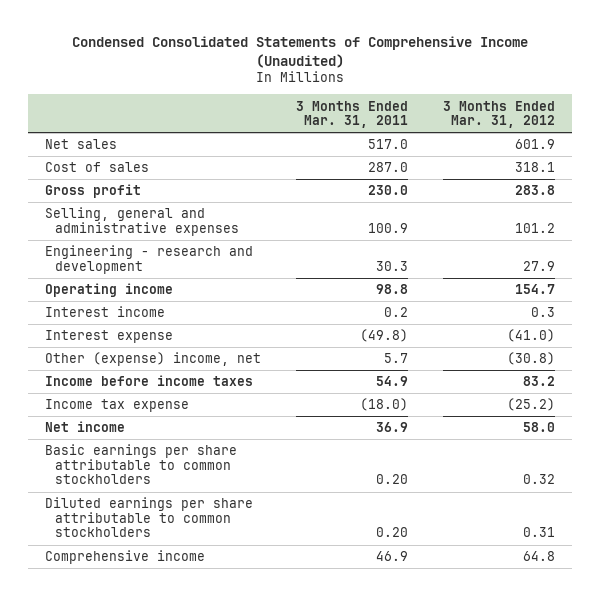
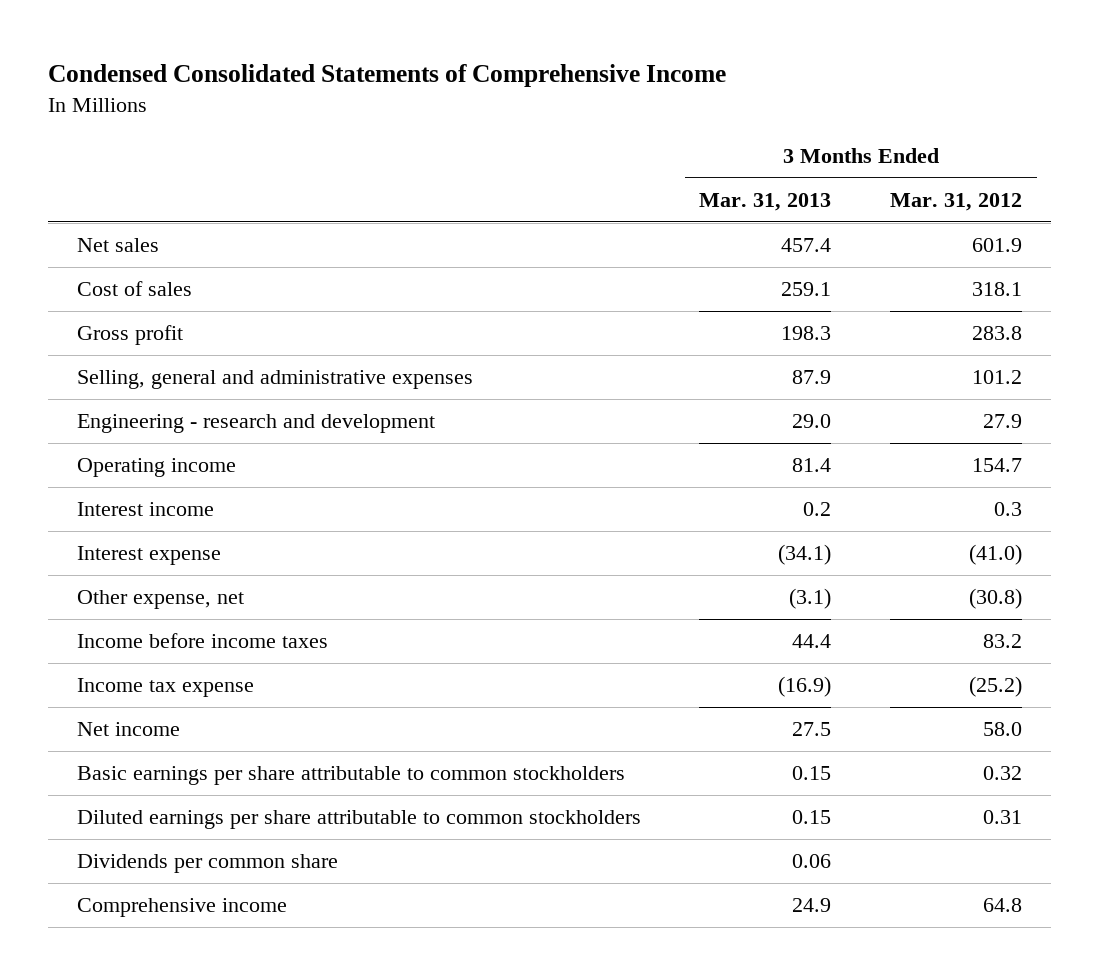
[71,35,528,68] Condensed Consolidated Statements of Comprehensive Income (Unaudited) -> [47,63,726,87] Condensed Consolidated Statements of Comprehensive Income
[295,100,408,129] 3 Months Ended Mar. 31, 2011 -> none
none -> [699,192,832,211] Mar. 31, 2013
[45,352,262,367] Other (expense) income, net -> [76,590,244,610] Other expense, net
none -> [76,854,338,874] Dividends per common share

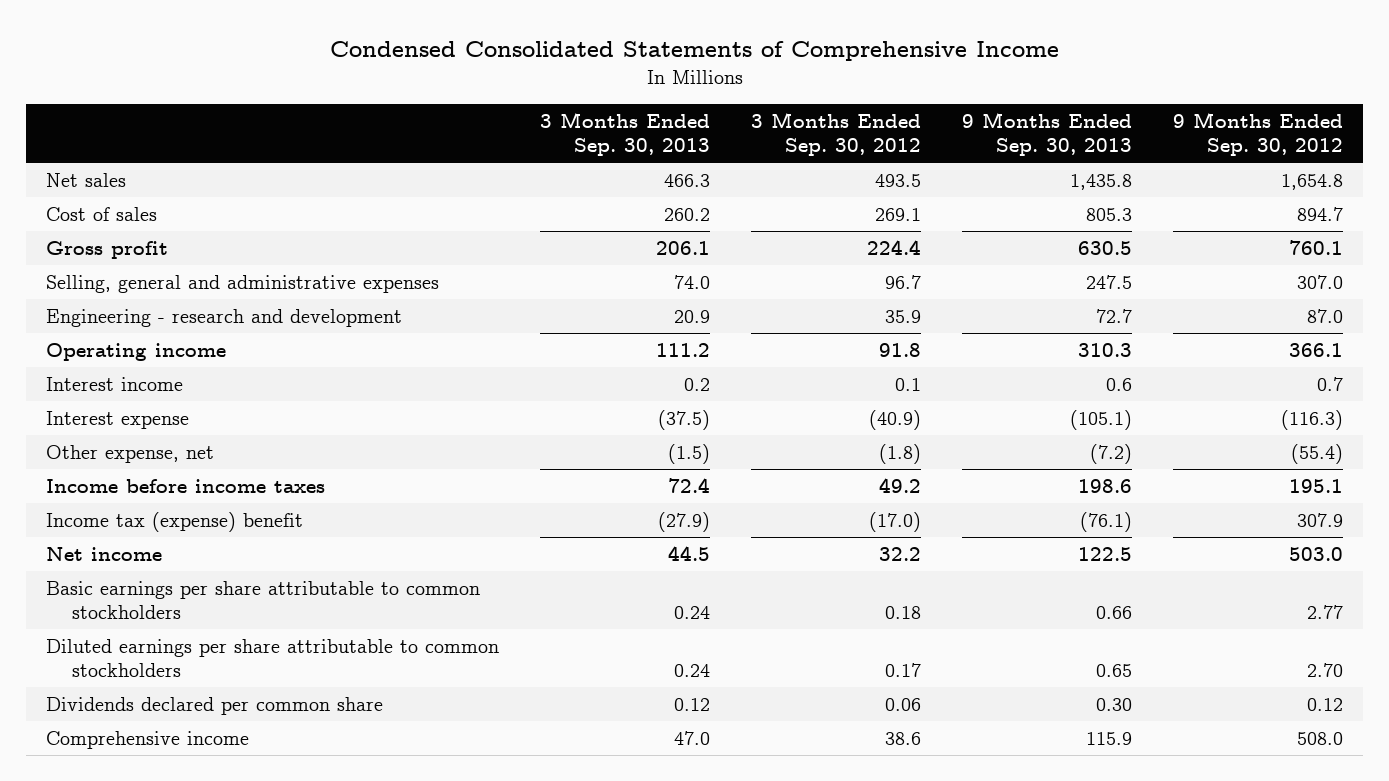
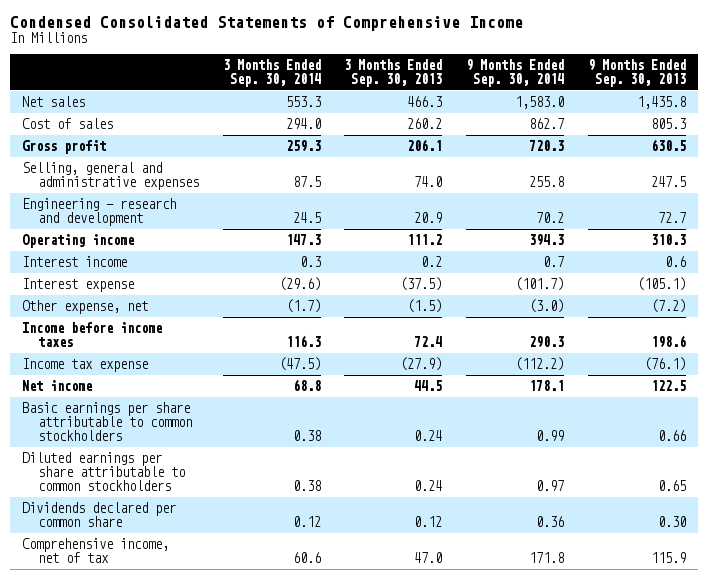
[751,112,922,157] 3 Months Ended Sep. 30, 2012 -> none
[1172,112,1343,157] 9 Months Ended Sep. 30, 2012 -> none
none -> [222,58,321,87] 3 Months Ended Sep. 30, 2014
none -> [466,58,565,87] 9 Months Ended Sep. 30, 2014
[46,512,304,533] Income tax (expense) benefit -> [22,358,149,373] Income tax expense
[46,731,250,750] Comprehensive income -> [22,538,170,564] Comprehensive income, net of tax

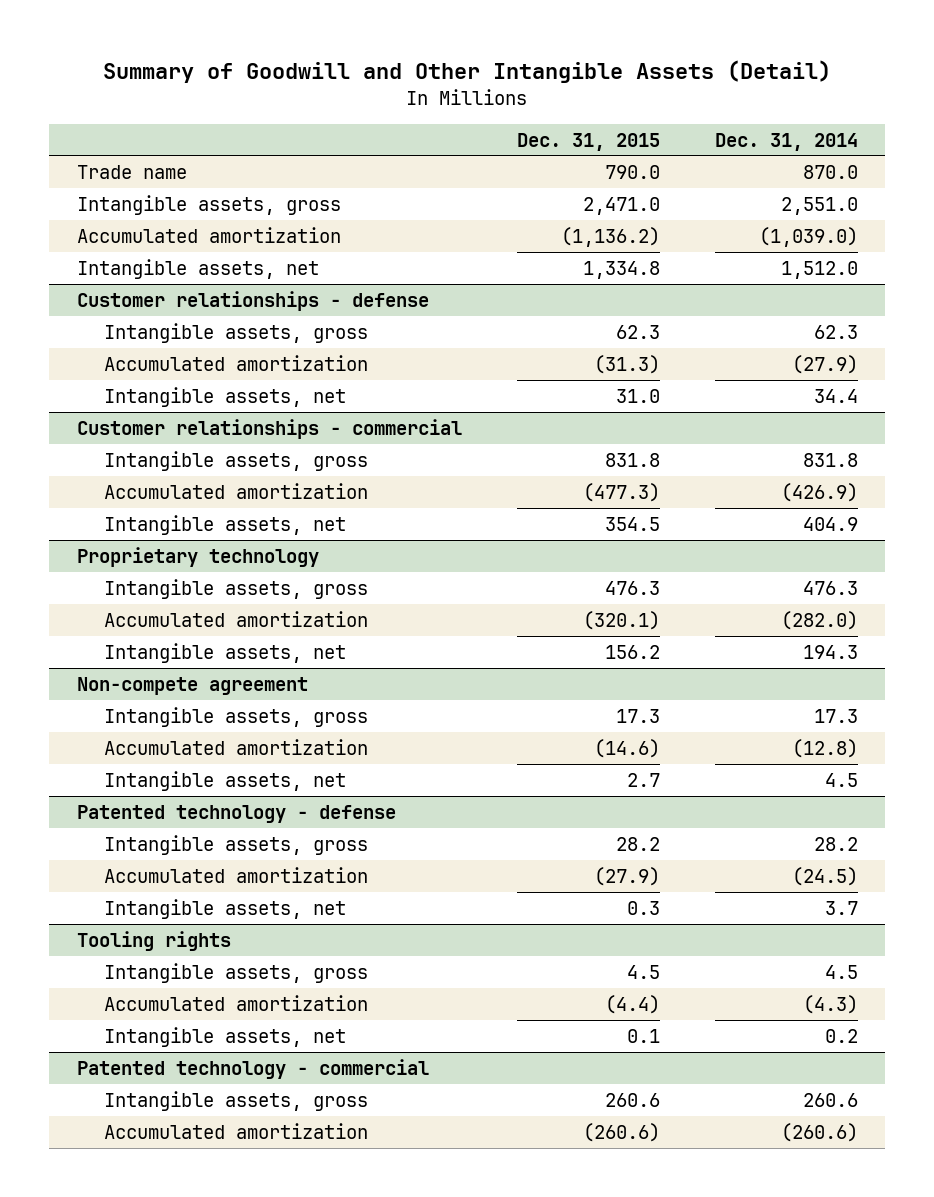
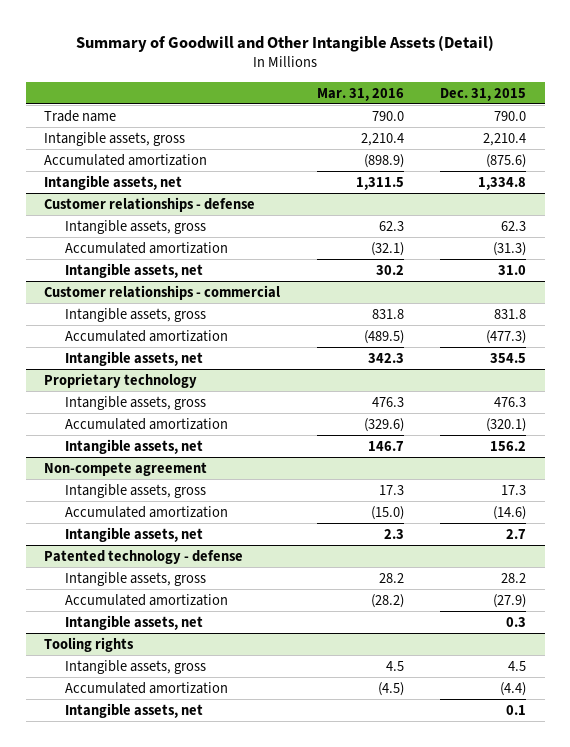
[714,132,858,151] Dec. 31, 2014 -> none
none -> [316,87,404,101] Mar. 31, 2016
[582,196,660,215] 2,471.0 -> [483,132,527,146] 2,210.4
[560,226,660,247] (1,136.2) -> [486,153,527,168] (875.6)
[76,1058,429,1079] Patented technology - commercial -> none
[104,1090,369,1111] Intangible assets, gross -> none
[104,1122,369,1139] Accumulated amortization -> none

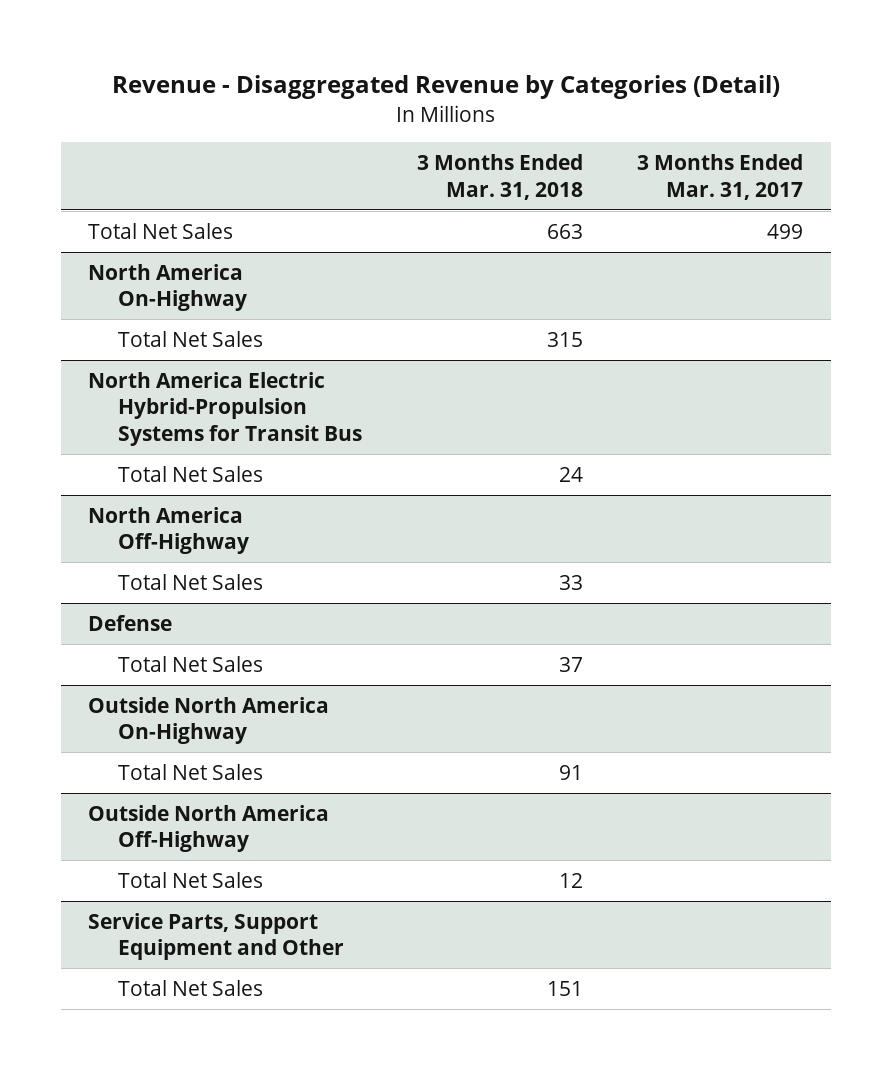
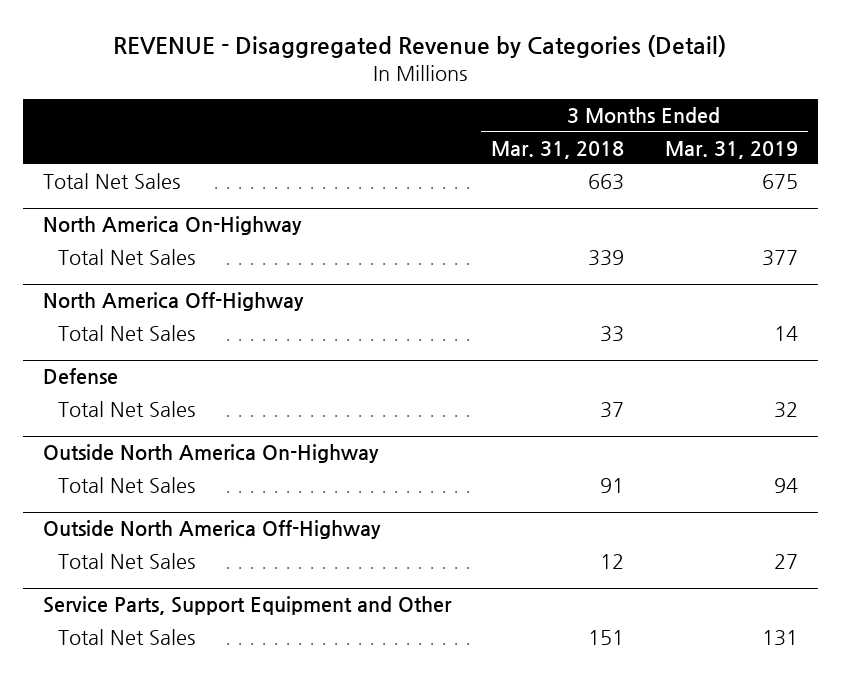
[111,75,780,100] Revenue - Disaggregated Revenue by Categories (Detail) -> [113,35,727,59] REVENUE - Disaggregated Revenue by Categories (Detail)
[637,154,804,200] 3 Months Ended Mar. 31, 2017 -> none
none -> [664,140,798,159] Mar. 31, 2019
[88,371,363,447] North America Electric Hybrid-Propulsion Systems for Transit Bus -> none
[118,465,264,482] Total Net Sales -> none
[546,331,583,347] 315 -> [588,250,625,267] 339

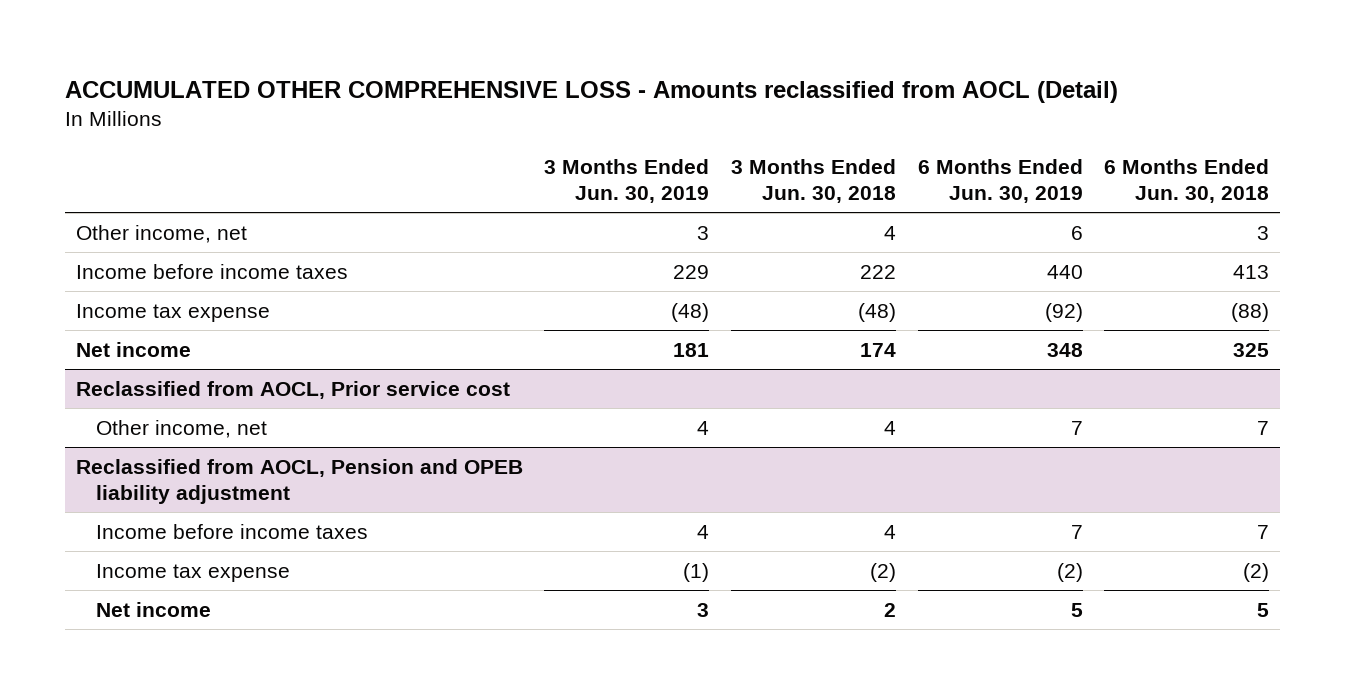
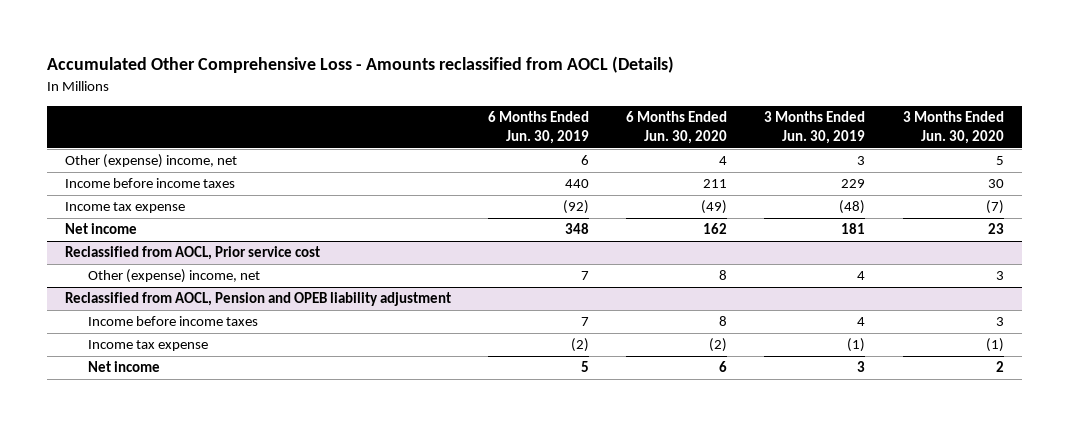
[64,80,1118,103] ACCUMULATED OTHER COMPREHENSIVE LOSS - Amounts reclassified from AOCL (Detail) -> [46,56,674,74] Accumulated Other Comprehensive Loss - Amounts reclassified from AOCL (Details)
[730,158,896,204] 3 Months Ended Jun. 30, 2018 -> none
[1104,158,1270,204] 6 Months Ended Jun. 30, 2018 -> none
none -> [626,111,728,145] 6 Months Ended Jun. 30, 2020
none -> [902,111,1004,145] 3 Months Ended Jun. 30, 2020
[75,224,247,243] Other income, net -> [65,154,238,169] Other (expense) income, net
[96,419,268,438] Other income, net -> [87,269,260,284] Other (expense) income, net

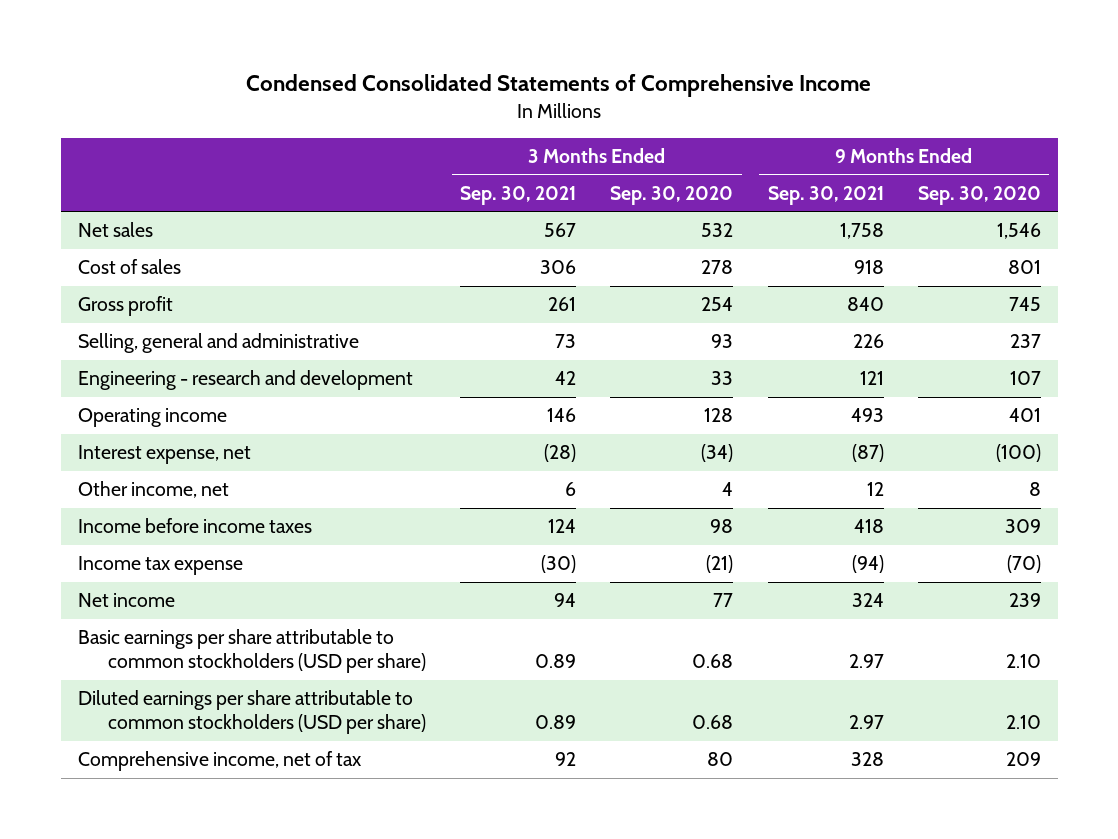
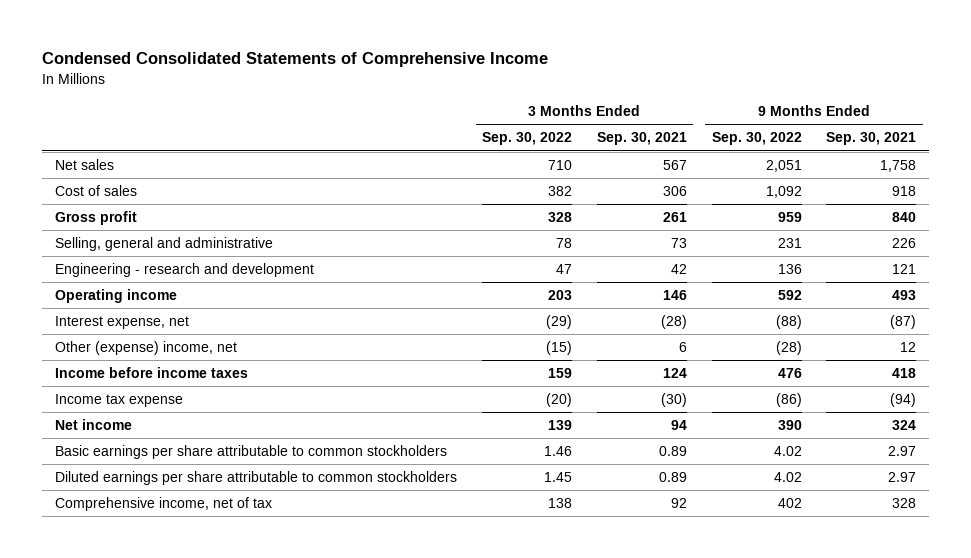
[610,185,734,205] Sep. 30, 2020 -> none
[917,185,1041,205] Sep. 30, 2020 -> none
none -> [481,132,572,146] Sep. 30, 2022
none -> [711,132,802,146] Sep. 30, 2022
[77,481,229,499] Other income, net -> [54,341,237,356] Other (expense) income, net
[77,629,427,674] Basic earnings per share attributable to common stockholders (USD per share) -> [54,445,447,460] Basic earnings per share attributable to common stockholders
[77,690,427,735] Diluted earnings per share attributable to common stockholders (USD per share) -> [54,471,457,486] Diluted earnings per share attributable to common stockholders

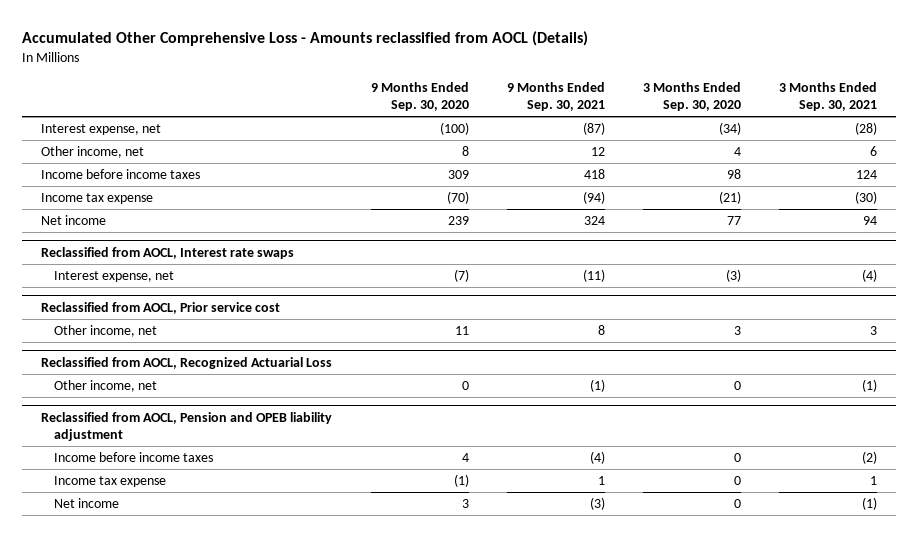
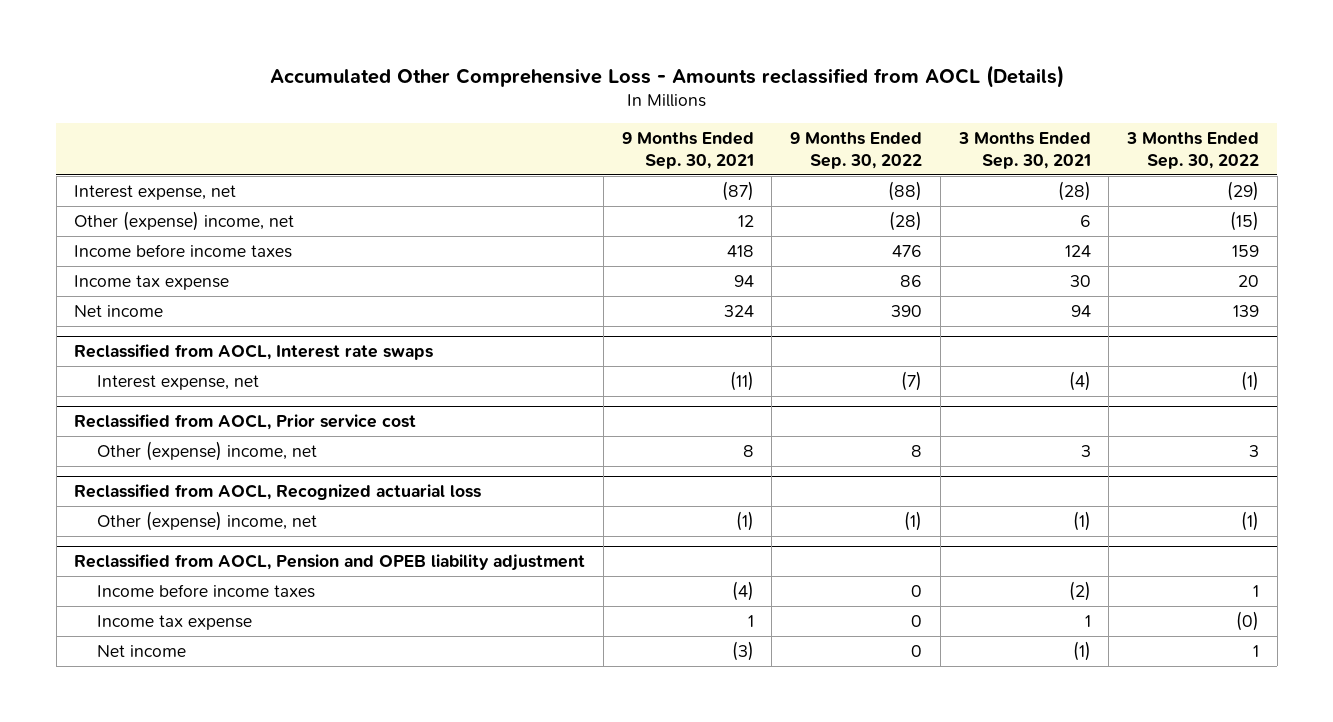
[370,81,469,111] 9 Months Ended Sep. 30, 2020 -> none
[642,81,741,111] 3 Months Ended Sep. 30, 2020 -> none
none -> [790,132,923,169] 9 Months Ended Sep. 30, 2022
none -> [1125,132,1259,169] 3 Months Ended Sep. 30, 2022
[41,146,145,159] Other income, net -> [74,210,295,231] Other (expense) income, net
[582,191,605,205] (94) -> [733,274,754,287] 94
[855,191,878,205] (30) -> [1069,274,1091,287] 30
[53,325,157,338] Other income, net -> [97,440,318,461] Other (expense) income, net
[41,356,333,369] Reclassified from AOCL, Recognized Actuarial Loss -> [74,484,482,501] Reclassified from AOCL, Recognized actuarial loss
[53,380,157,393] Other income, net -> [97,510,318,531] Other (expense) income, net

